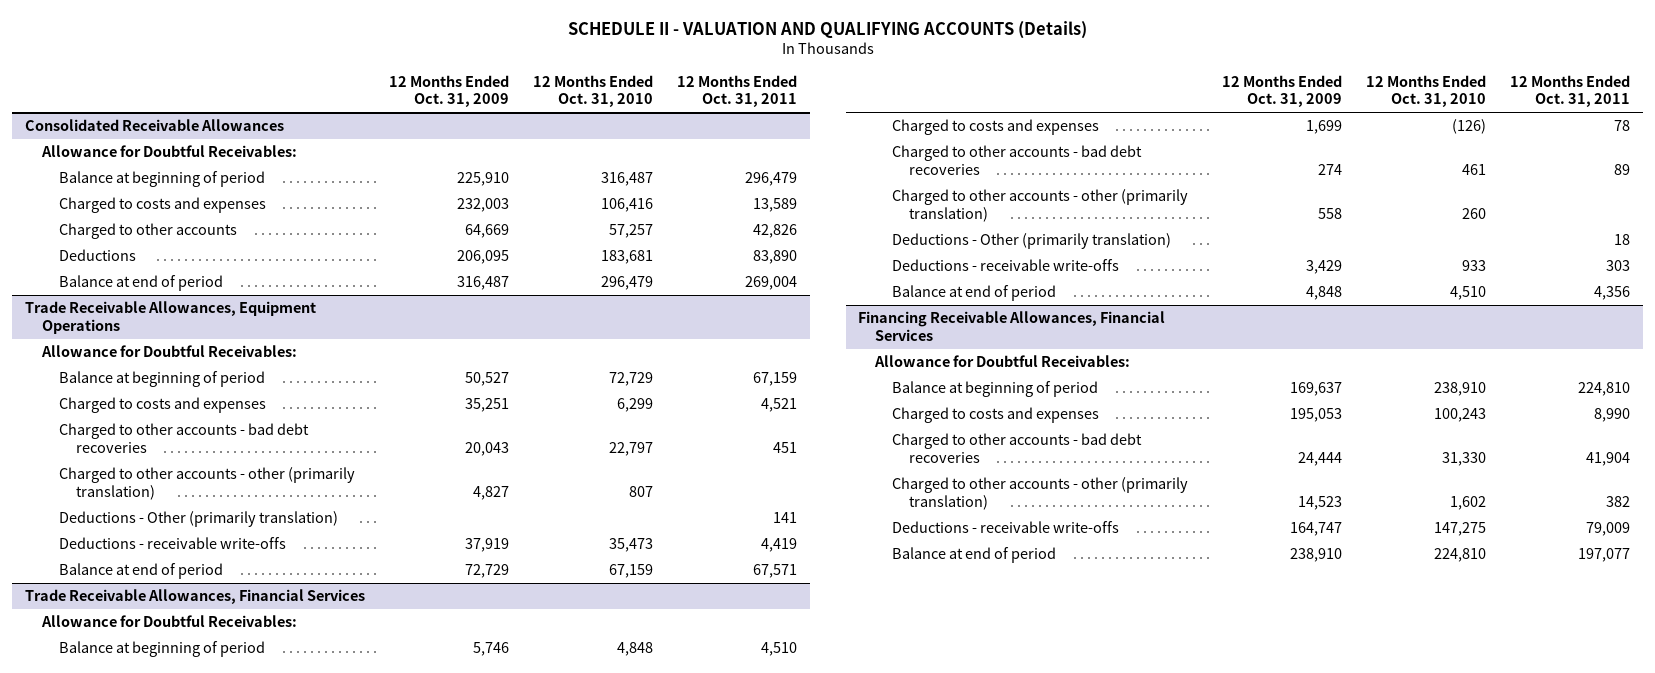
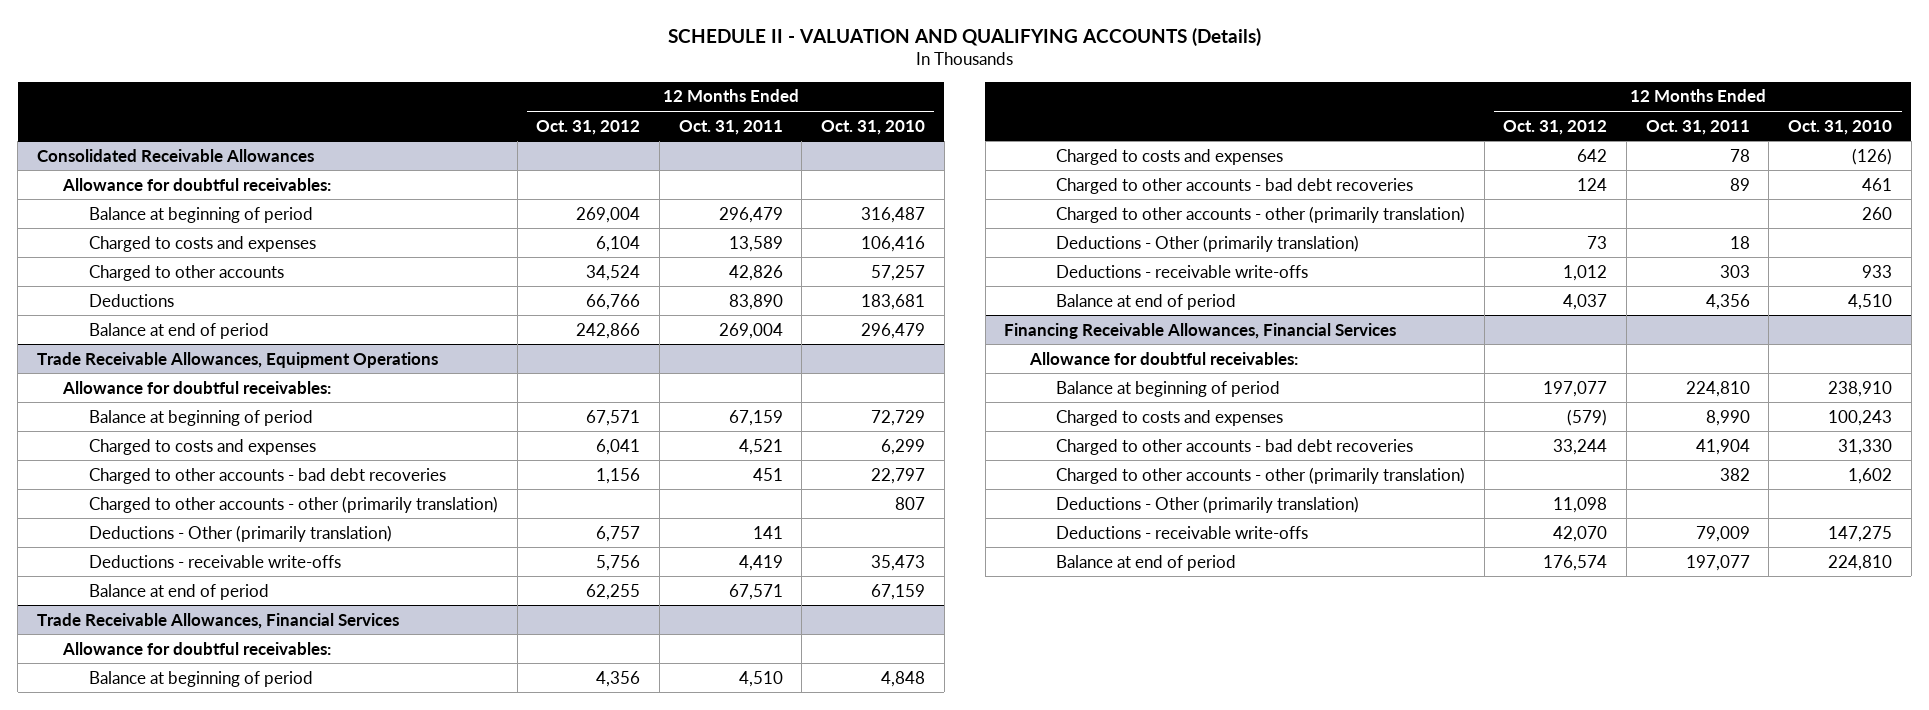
[388,75,509,108] 12 Months Ended Oct. 31, 2009 -> none
none -> [536,119,641,135] Oct. 31, 2012
[40,145,297,158] Allowance for Doubtful Receivables: -> [61,177,331,191] Allowance for doubtful receivables:
[40,345,297,358] Allowance for Doubtful Receivables: -> [61,380,331,394] Allowance for doubtful receivables:
[40,615,297,628] Allowance for Doubtful Receivables: -> [61,641,331,655] Allowance for doubtful receivables:
[873,355,1130,368] Allowance for Doubtful Receivables: -> [1029,351,1299,365] Allowance for doubtful receivables:
none -> [1056,495,1360,513] Deductions - Other (primarily translation)

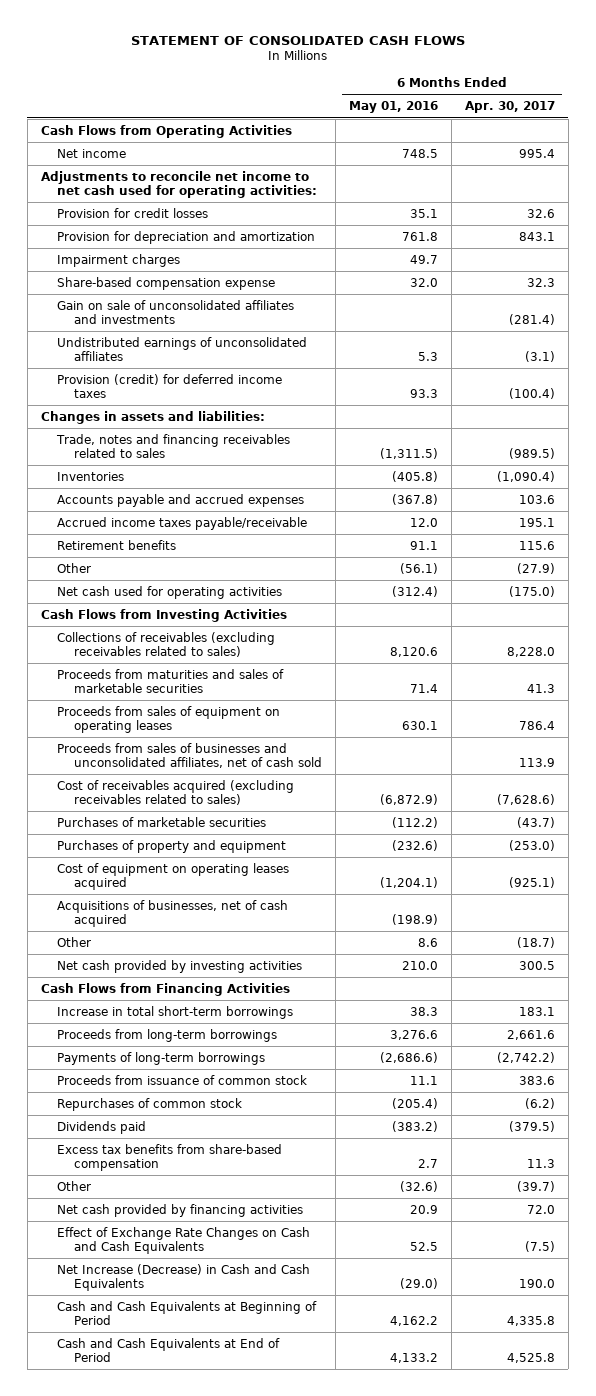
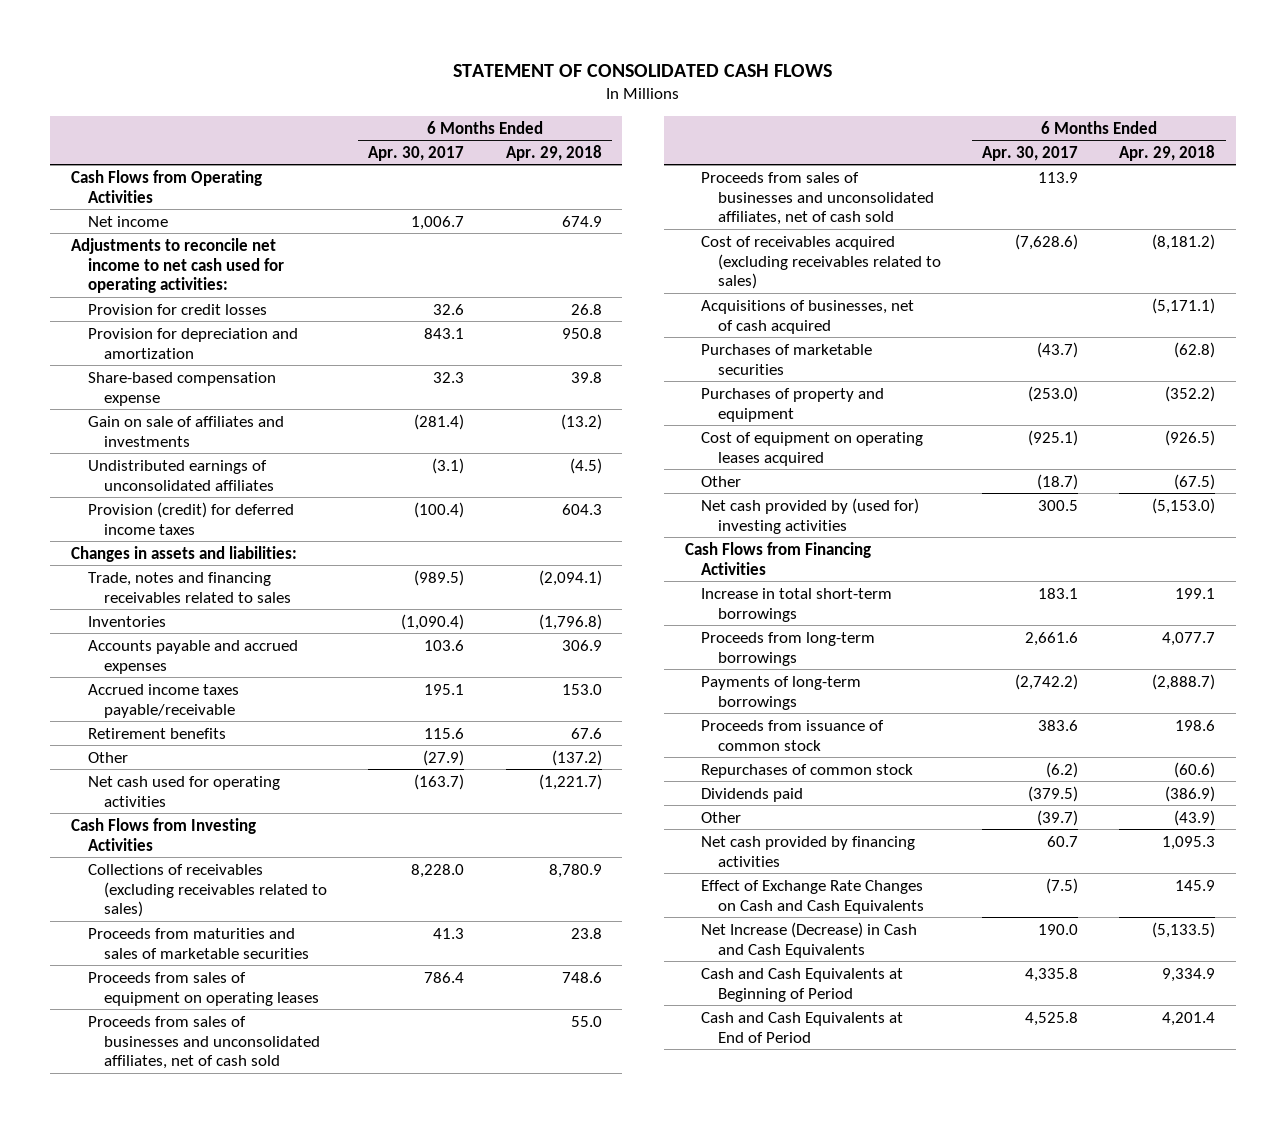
[348,101,438,114] May 01, 2016 -> none
none -> [505,144,602,161] Apr. 29, 2018
[518,148,555,158] 995.4 -> [411,215,465,230] 1,006.7
[57,253,181,267] Impairment charges -> none
[57,299,295,324] Gain on sale of unconsolidated affiliates and investments -> [87,415,284,447] Gain on sale of affiliates and investments
[508,585,555,597] (175.0) -> [414,773,465,790] (163.7)
none -> [87,1015,321,1070] Proceeds from sales of businesses and unconsolidated affiliates, net of cash sold
[57,899,289,927] Acquisitions of businesses, net of cash acquired -> [701,299,915,334] Acquisitions of businesses, net of cash acquired
[57,959,303,973] Net cash provided by investing activities -> [701,497,920,534] Net cash provided by (used for) investing activities
[57,1143,283,1171] Excess tax benefits from share-based compensation -> none
[526,1204,555,1214] 72.0 -> [1047,835,1079,847] 60.7

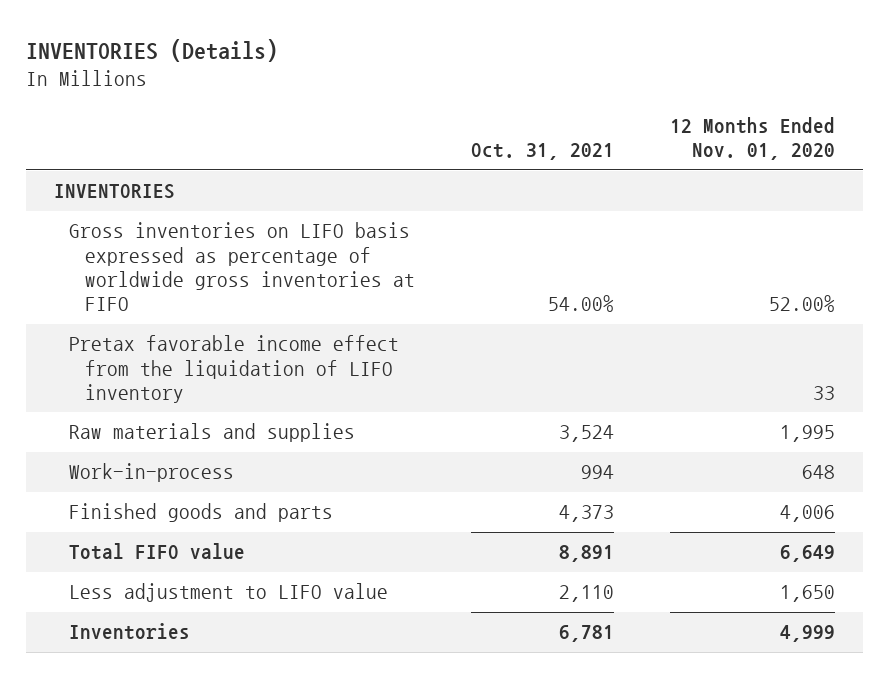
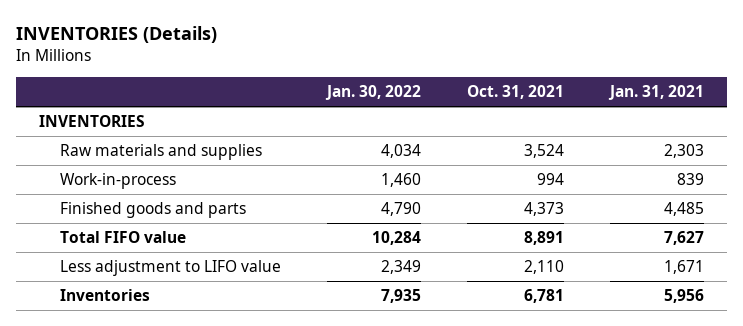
[669,116,835,161] 12 Months Ended Nov. 01, 2020 -> none
none -> [325,85,422,101] Jan. 30, 2022
none -> [607,85,704,101] Jan. 31, 2021
[69,222,415,312] Gross inventories on LIFO basis expressed as percentage of worldwide gross inventories at FIFO -> none
[69,335,400,403] Pretax favorable income effect from the liquidation of LIFO inventory -> none

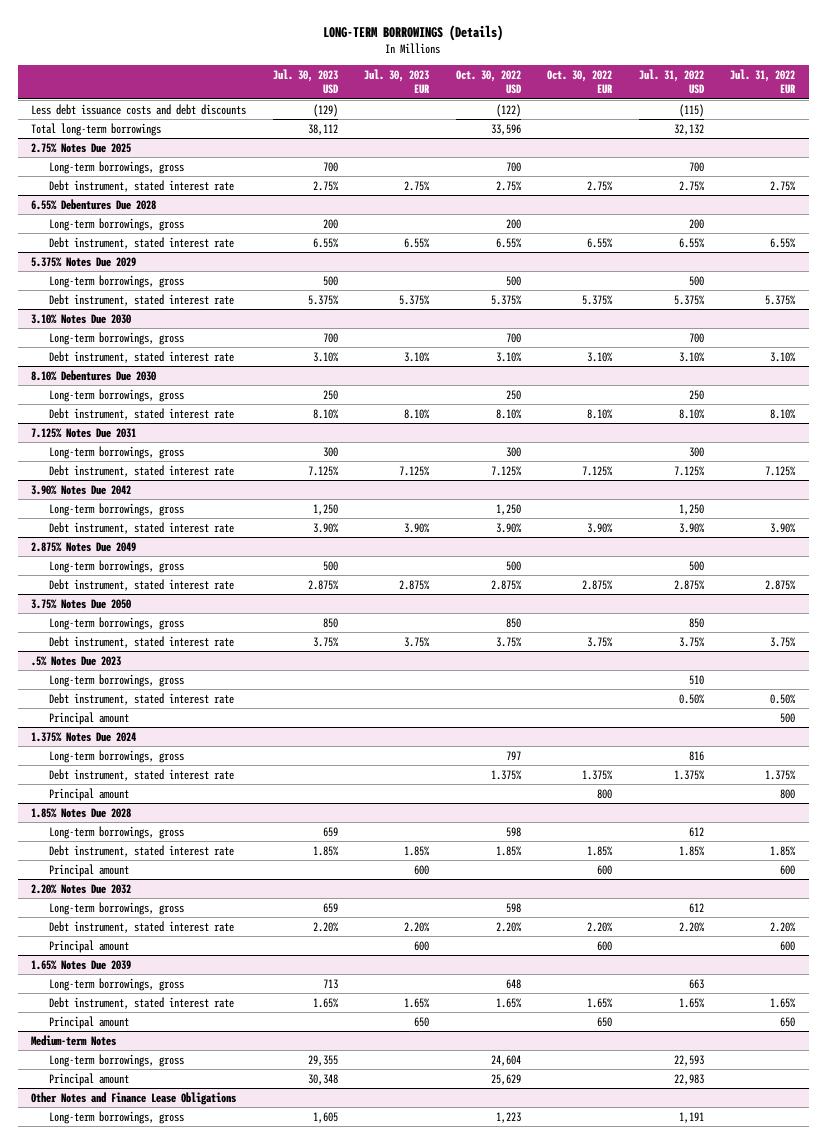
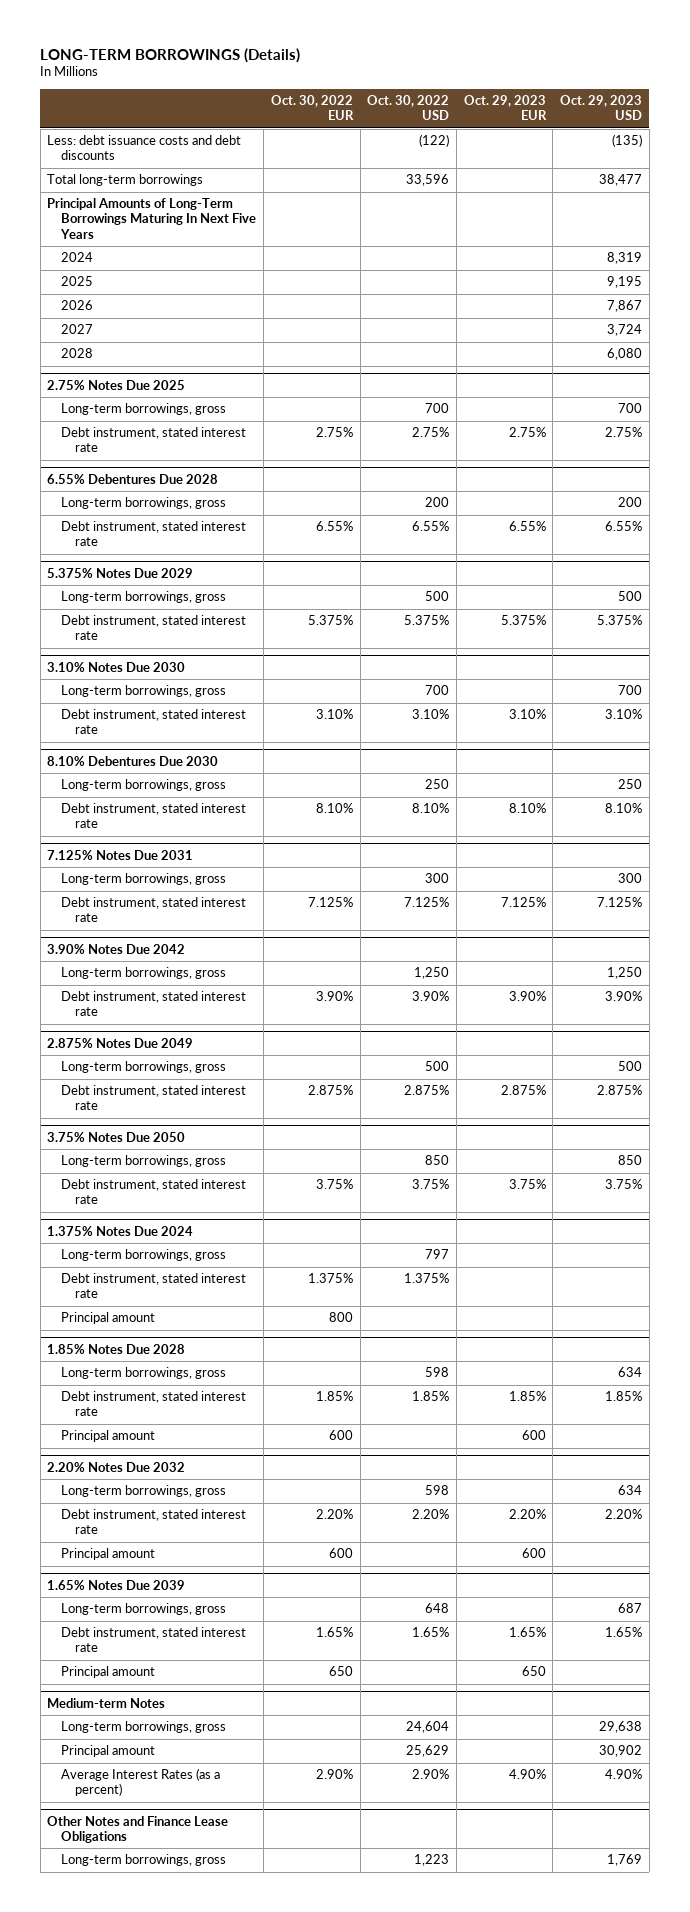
[272,68,339,95] Jul. 30, 2023 USD -> none
[364,68,431,95] Jul. 30, 2023 EUR -> none
[638,68,705,95] Jul. 31, 2022 USD -> none
[730,68,797,95] Jul. 31, 2022 EUR -> none
none -> [463,95,547,121] Oct. 29, 2023 EUR
none -> [560,95,643,121] Oct. 29, 2023 USD
[30,103,246,115] Less debt issuance costs and debt discounts -> [47,135,242,161] Less: debt issuance costs and debt discounts
none -> [47,198,257,239] Principal Amounts of Long-Term Borrowings Maturing In Next Five Years
none -> [61,252,94,263] 2024
none -> [61,276,94,287] 2025
none -> [61,300,94,311] 2026
none -> [61,324,94,335] 2027
none -> [61,348,94,359] 2028
[30,655,121,666] .5% Notes Due 2023 -> none
[49,673,185,687] Long-term borrowings, gross -> none
[49,692,235,705] Debt instrument, stated interest rate -> none
[49,711,130,725] Principal amount -> none
none -> [61,1768,221,1797] Average Interest Rates (as a percent)

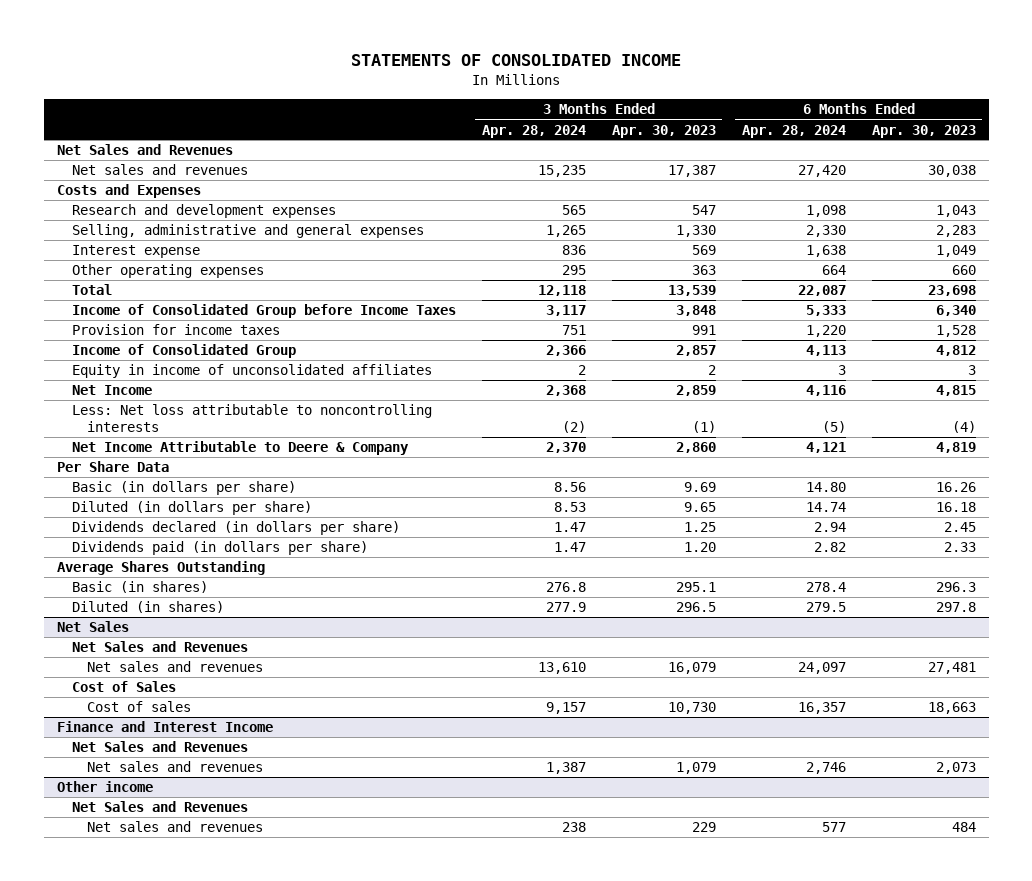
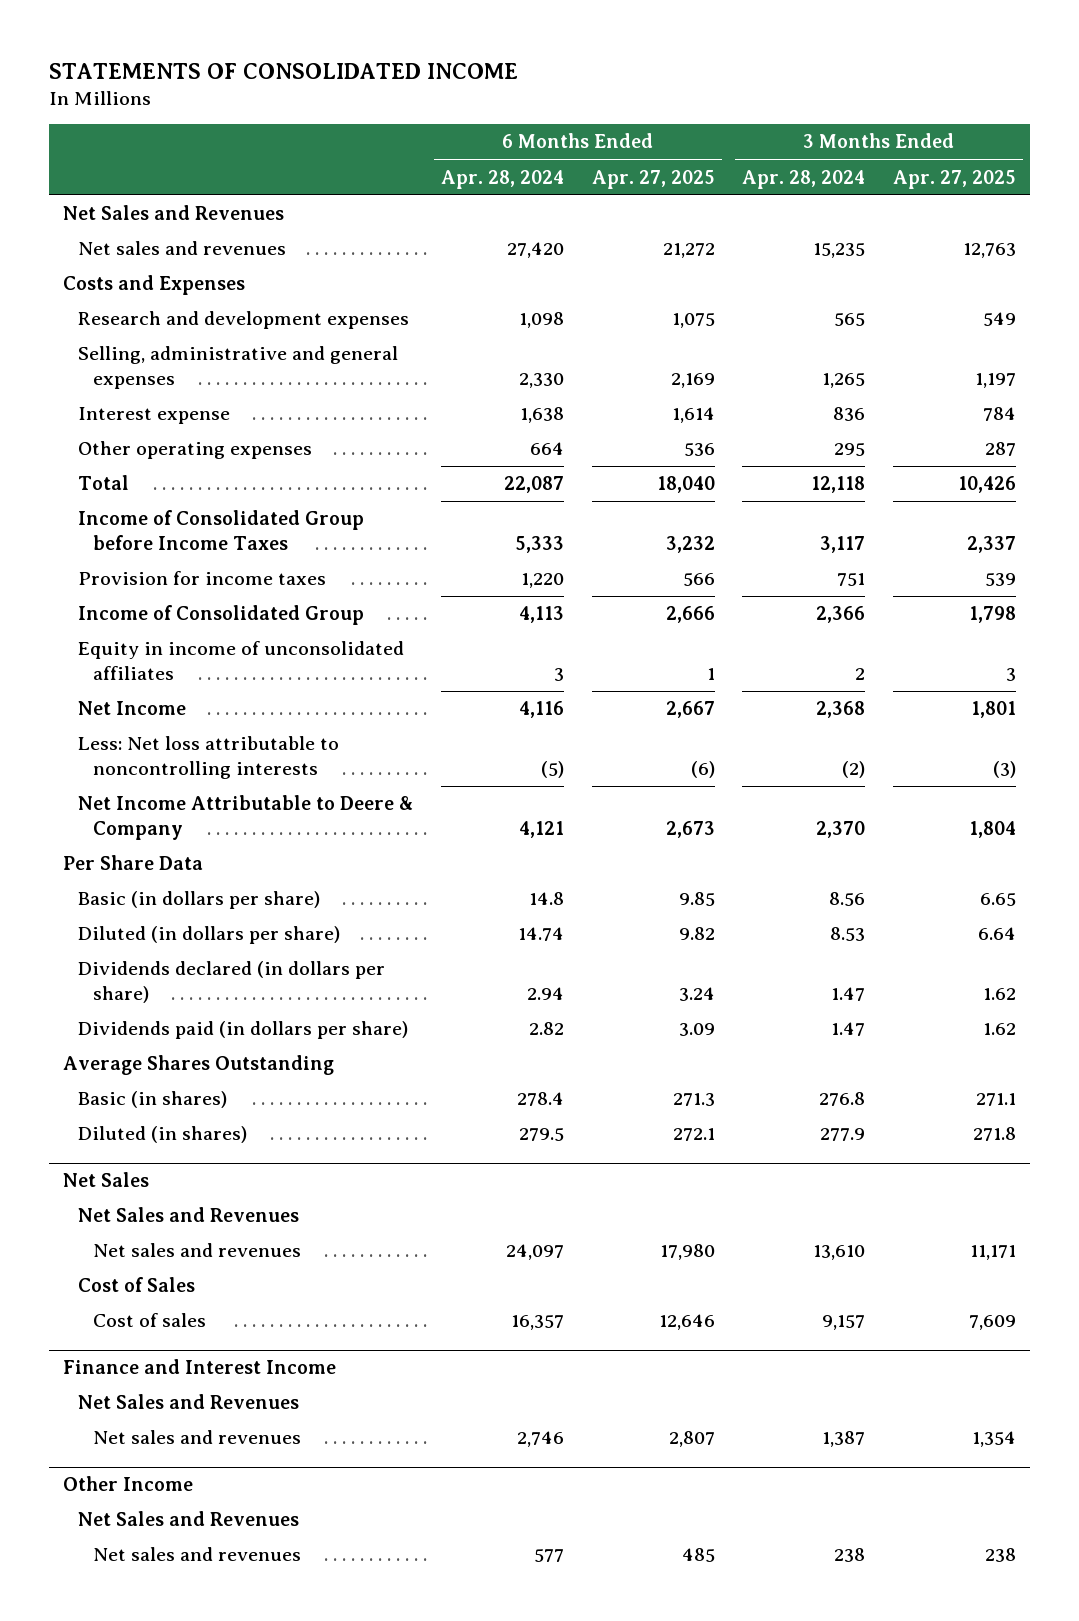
[611,124,716,138] Apr. 30, 2023 -> none
[871,124,976,138] Apr. 30, 2023 -> none
none -> [591,169,715,189] Apr. 27, 2025
none -> [893,169,1017,189] Apr. 27, 2025
[805,482,846,493] 14.80 -> [528,892,564,906] 14.8
[56,781,153,793] Other income -> [62,1476,193,1492] Other Income

